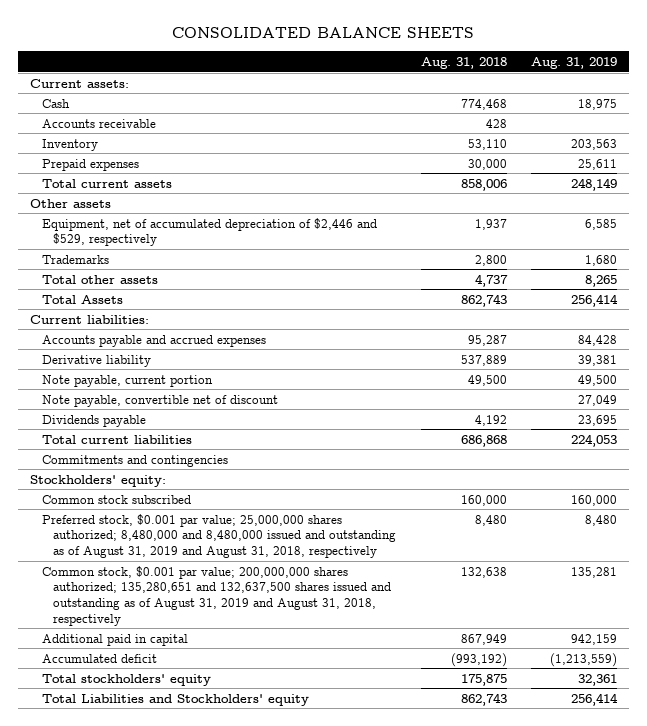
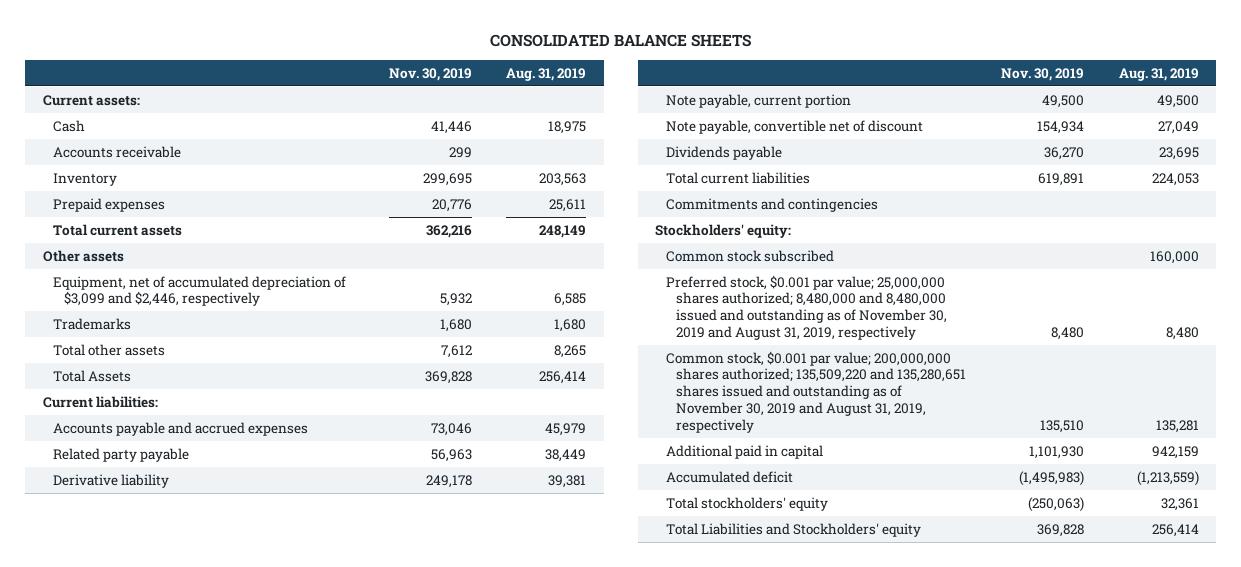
[420,57,507,70] Aug. 31, 2018 -> none
none -> [388,67,472,81] Nov. 30, 2019
[41,217,377,247] Equipment, net of accumulated depreciation of $2,446 and $529, respectively -> [53,275,347,307] Equipment, net of accumulated depreciation of $3,099 and $2,446, respectively
[577,334,617,346] 84,428 -> [545,422,587,436] 45,979
none -> [53,447,190,462] Related party payable
[41,513,397,559] Preferred stock, $0.001 par value; 25,000,000 shares authorized; 8,480,000 and 8,480,000 issued and outstanding as of August 31, 2019 and August 31, 2018, respectively -> [665,274,948,340] Preferred stock, $0.001 par value; 25,000,000 shares authorized; 8,480,000 and 8,480,000 issued and outstanding as of November 30, 2019 and August 31, 2019, respectively
[41,565,392,626] Common stock, $0.001 par value; 200,000,000 shares authorized; 135,280,651 and 132,637,500 shares issued and outstanding as of August 31, 2019 and August 31, 2018, respectively -> [665,350,967,433] Common stock, $0.001 par value; 200,000,000 shares authorized; 135,509,220 and 135,280,651 shares issued and outstanding as of November 30, 2019 and August 31, 2019, respectively

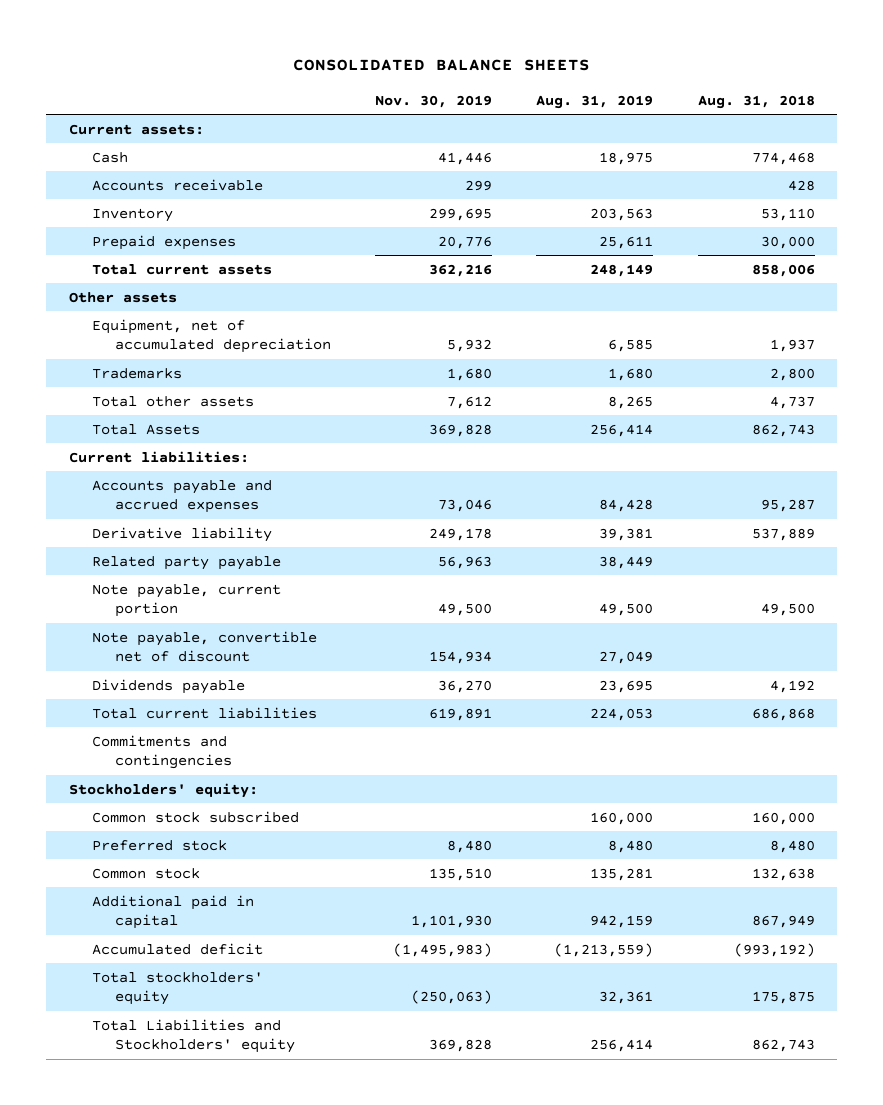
none -> [697,94,815,109] Aug. 31, 2018
[53,275,347,307] Equipment, net of accumulated depreciation of $3,099 and $2,446, respectively -> [91,318,332,354] Equipment, net of accumulated depreciation
[545,422,587,436] 45,979 -> [599,499,654,513] 84,428
[53,447,190,462] Related party payable -> [91,555,281,570] Related party payable
[665,274,948,340] Preferred stock, $0.001 par value; 25,000,000 shares authorized; 8,480,000 and 8,480,000 issued and outstanding as of November 30, 2019 and August 31, 2019, respectively -> [91,839,227,851] Preferred stock
[665,350,967,433] Common stock, $0.001 par value; 200,000,000 shares authorized; 135,509,220 and 135,280,651 shares issued and outstanding as of November 30, 2019 and August 31, 2019, respectively -> [91,867,200,879] Common stock

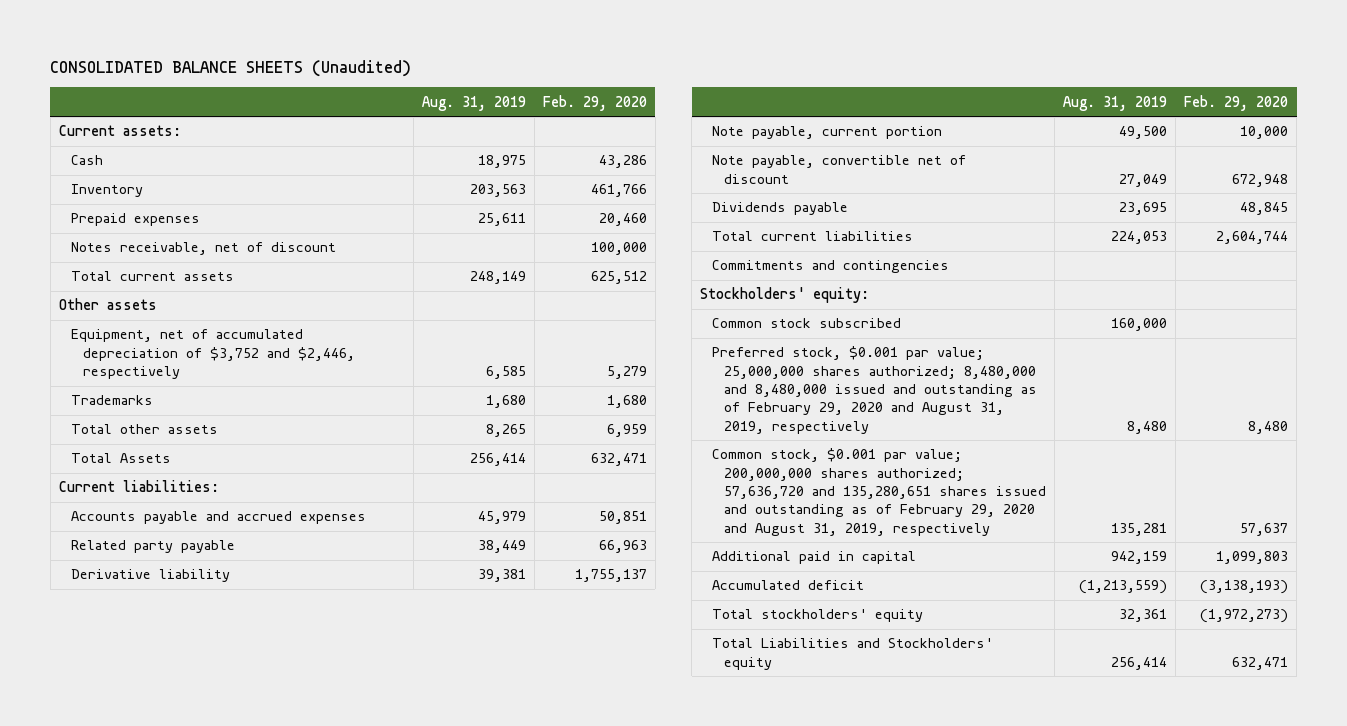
[292,59,590,72] CONSOLIDATED BALANCE SHEETS -> [50,59,412,77] CONSOLIDATED BALANCE SHEETS (Unaudited)
[375,94,493,108] Nov. 30, 2019 -> none
[697,94,815,109] Aug. 31, 2018 -> none
none -> [542,94,647,111] Feb. 29, 2020
[91,178,263,191] Accounts receivable -> none
none -> [70,242,336,256] Notes receivable, net of discount
[91,318,332,354] Equipment, net of accumulated depreciation -> [70,329,356,380] Equipment, net of accumulated depreciation of $3,752 and $2,446, respectively
[599,499,654,513] 84,428 -> [477,511,526,525] 45,979
[91,526,272,542] Derivative liability -> [70,569,230,583] Derivative liability
[91,839,227,851] Preferred stock -> [712,346,1038,434] Preferred stock, $0.001 par value; 25,000,000 shares authorized; 8,480,000 and 8,480,000 issued and outstanding as of February 29, 2020 and August 31, 2019, respectively
[91,867,200,879] Common stock -> [712,448,1047,536] Common stock, $0.001 par value; 200,000,000 shares authorized; 57,636,720 and 135,280,651 shares issued and outstanding as of February 29, 2020 and August 31, 2019, respectively

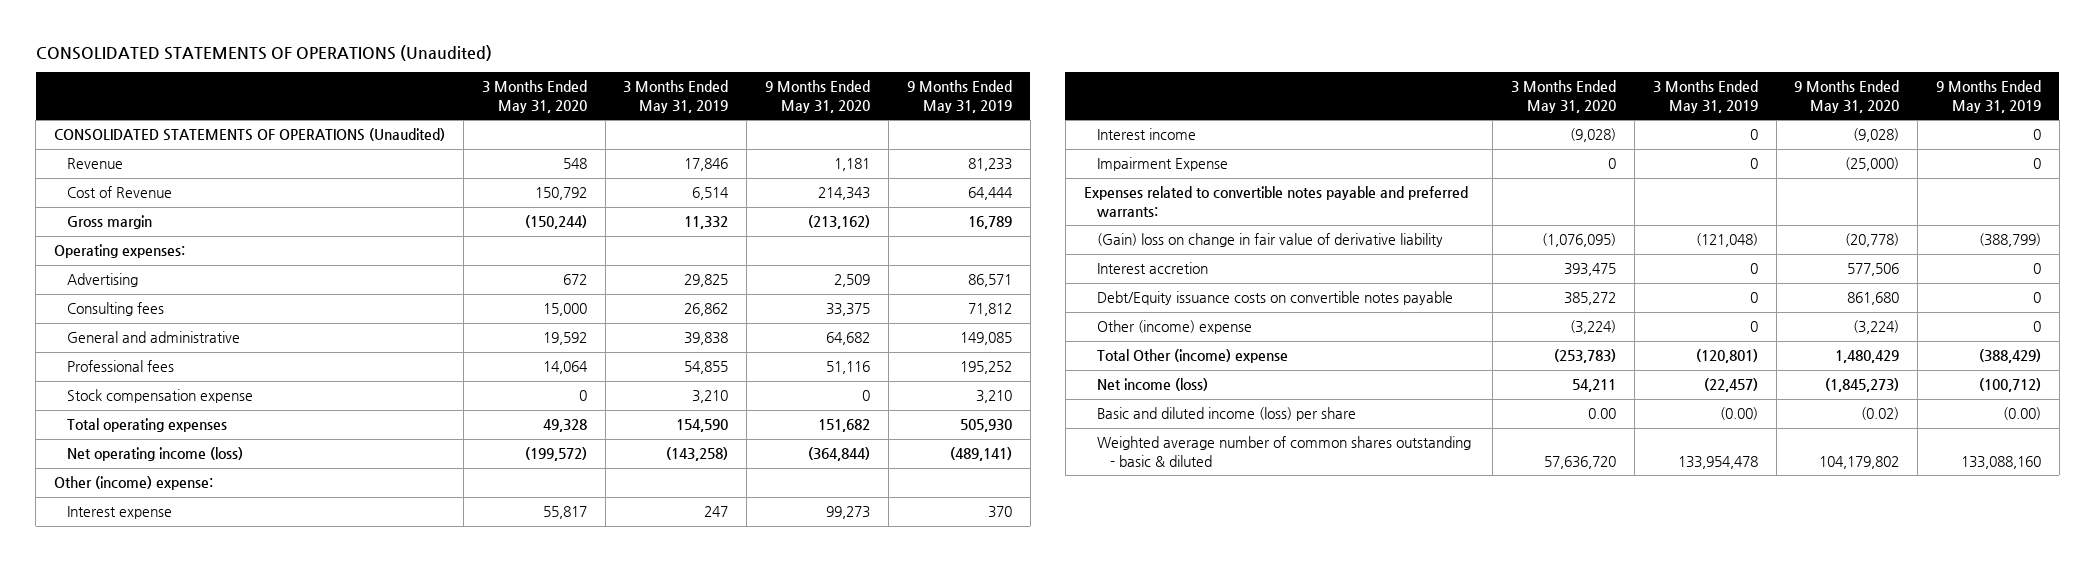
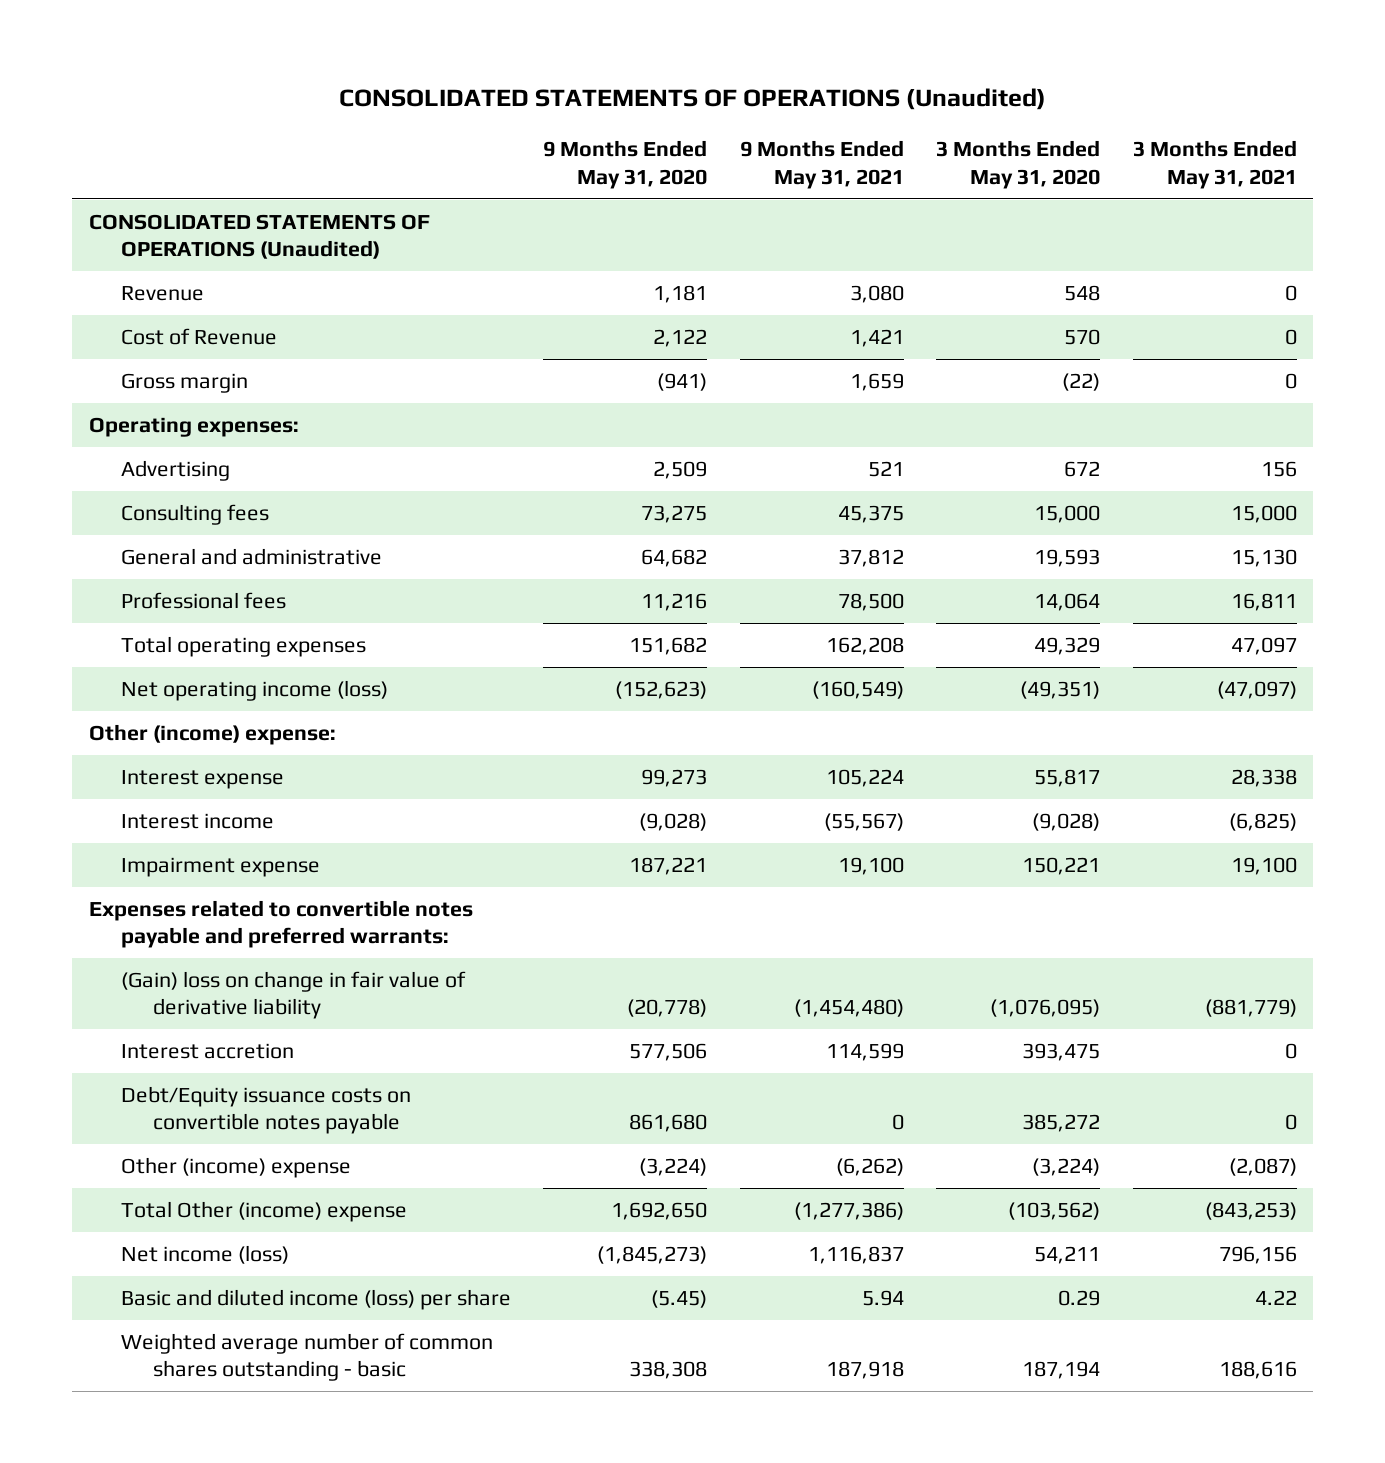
[623,80,729,113] 3 Months Ended May 31, 2019 -> none
[906,80,1012,113] 9 Months Ended May 31, 2019 -> none
none -> [739,140,904,189] 9 Months Ended May 31, 2021
none -> [1132,140,1297,189] 3 Months Ended May 31, 2021
[534,187,587,201] 150,792 -> [1064,328,1101,345] 570
[818,187,871,201] 214,343 -> [653,328,708,347] 2,122
[524,215,587,230] (150,244) -> [1062,372,1101,391] (22)
[808,215,871,230] (213,162) -> [657,372,708,391] (941)
[67,389,254,404] Stock compensation expense -> none
[826,303,871,317] 33,375 -> [641,504,708,523] 73,275
[542,332,587,346] 19,592 -> [1034,548,1101,567] 19,593
[826,361,871,375] 51,116 -> [641,592,708,611] 11,216
[542,419,587,433] 49,328 -> [1034,636,1101,655] 49,329
[524,447,587,462] (199,572) -> [1020,680,1101,699] (49,351)
[808,447,871,462] (364,844) -> [615,680,708,699] (152,623)
[1096,157,1228,172] Impairment Expense -> [120,856,320,877] Impairment expense
[1608,158,1617,170] 0 -> [1022,856,1101,875] 150,221
[1845,157,1900,172] (25,000) -> [629,856,708,875] 187,221
[1554,349,1617,364] (253,783) -> [1008,1201,1101,1220] (103,562)
[1835,350,1900,364] 1,480,429 -> [611,1201,708,1220] 1,692,650
[1588,408,1617,420] 0.00 -> [1058,1289,1101,1306] 0.29
[1861,407,1900,421] (0.02) -> [651,1289,708,1308] (5.45)
[1096,436,1471,467] Weighted average number of common shares outstanding - basic & diluted -> [120,1332,493,1382] Weighted average number of common shares outstanding - basic
[1544,455,1617,469] 57,636,720 -> [1022,1361,1101,1380] 187,194
[1819,455,1900,469] 104,179,802 -> [629,1361,708,1380] 338,308

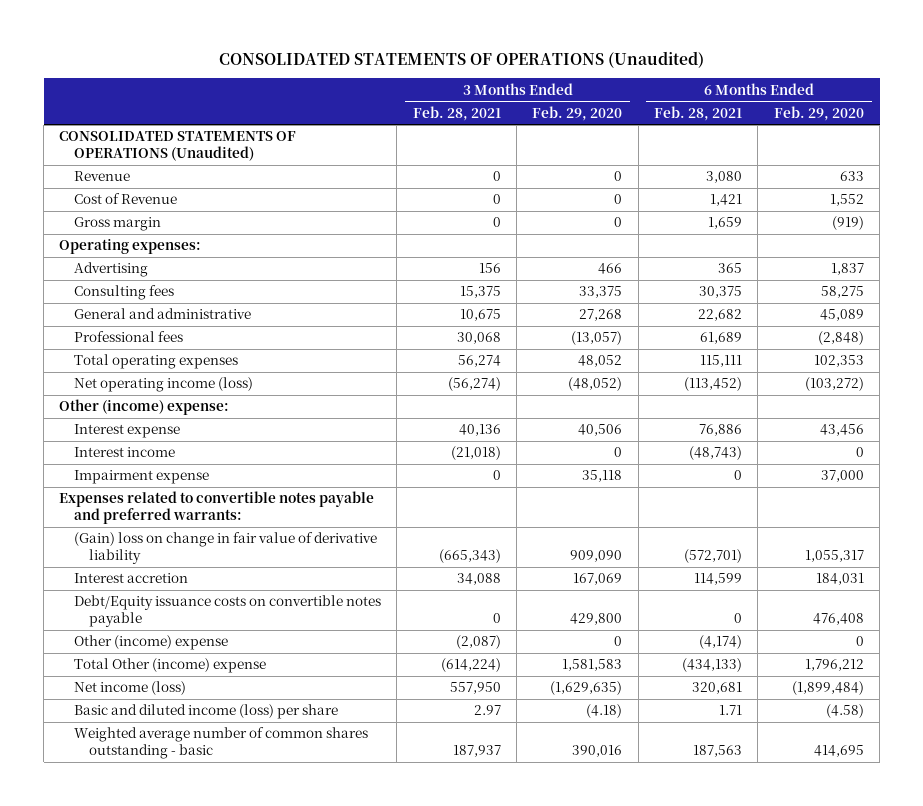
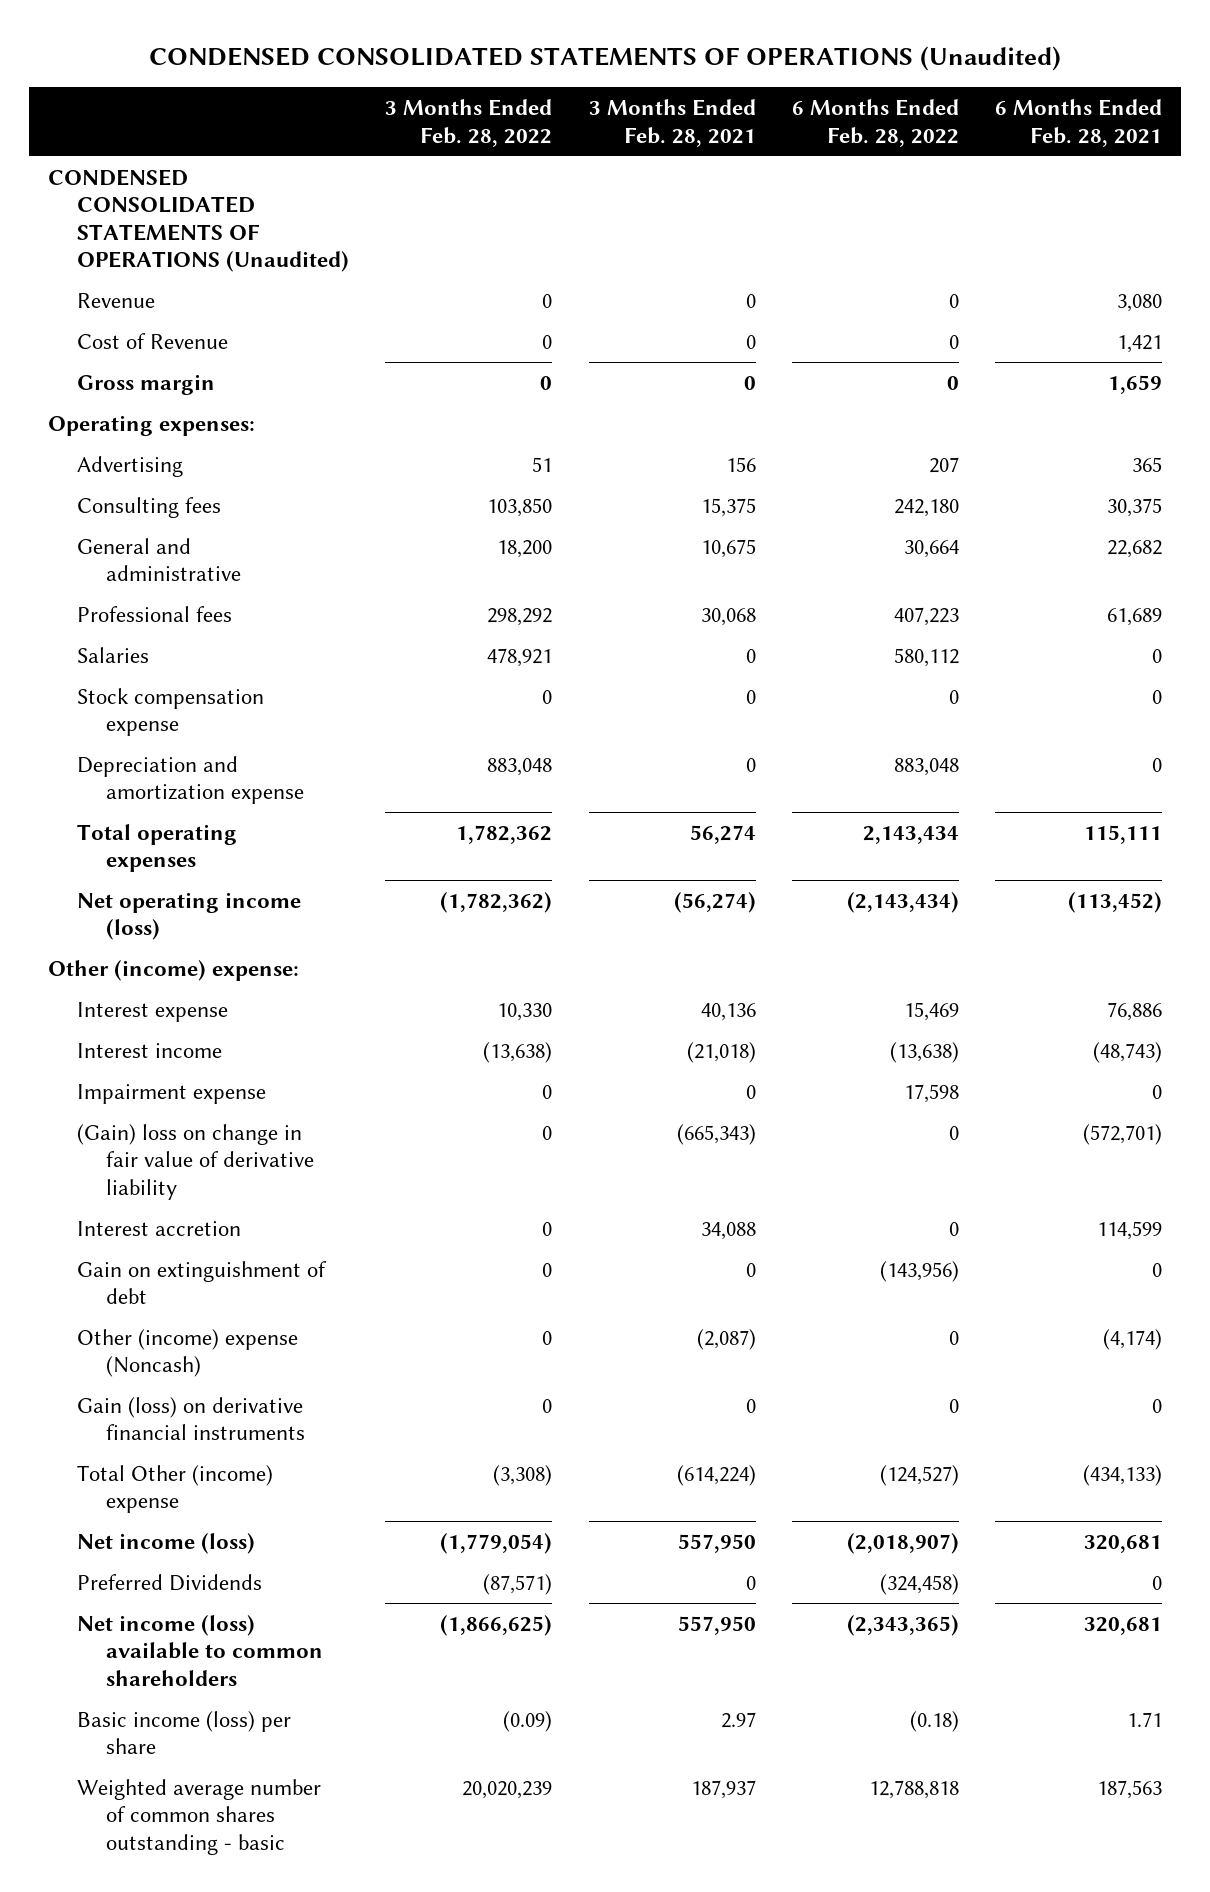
[218,50,704,68] CONSOLIDATED STATEMENTS OF OPERATIONS (Unaudited) -> [149,45,1062,71] CONDENSED CONSOLIDATED STATEMENTS OF OPERATIONS (Unaudited)
[532,105,623,121] Feb. 29, 2020 -> none
[773,105,864,121] Feb. 29, 2020 -> none
none -> [385,99,553,147] 3 Months Ended Feb. 28, 2022
none -> [792,99,960,147] 6 Months Ended Feb. 28, 2022
[59,131,297,162] CONSOLIDATED STATEMENTS OF OPERATIONS (Unaudited) -> [47,168,349,272] CONDENSED CONSOLIDATED STATEMENTS OF OPERATIONS (Unaudited)
none -> [76,646,149,663] Salaries
none -> [76,687,264,737] Stock compensation expense
none -> [76,755,304,805] Depreciation and amortization expense
[59,491,375,525] Expenses related to convertible notes payable and preferred warrants: -> none
[74,595,382,628] Debt/Equity issuance costs on convertible notes payable -> none
none -> [76,1260,327,1305] Gain on extinguishment of debt
[74,635,229,651] Other (income) expense -> [76,1328,298,1378] Other (income) expense (Noncash)
none -> [76,1396,305,1441] Gain (loss) on derivative financial instruments
none -> [76,1573,262,1591] Preferred Dividends
none -> [76,1614,323,1686] Net income (loss) available to common shareholders
[74,704,339,720] Basic and diluted income (loss) per share -> [76,1710,291,1755] Basic income (loss) per share

